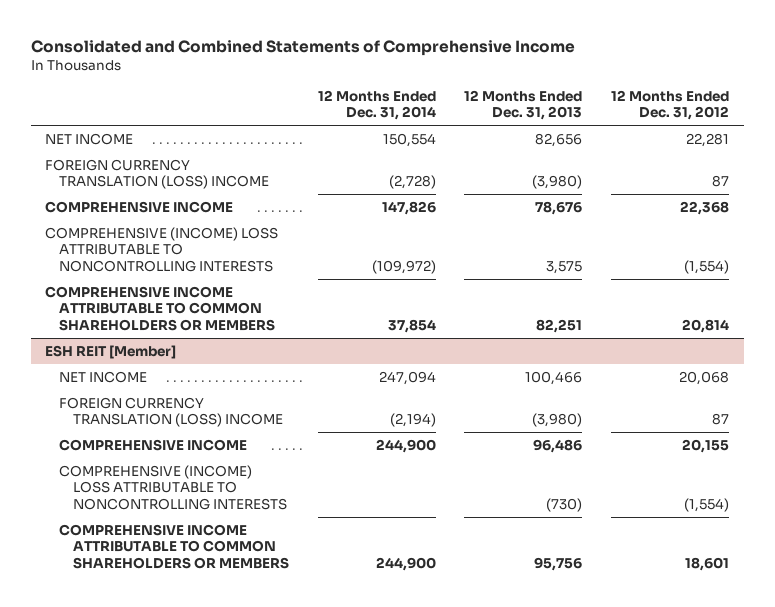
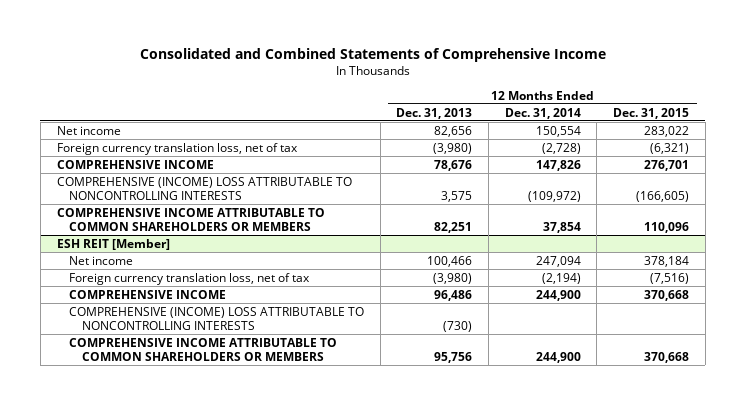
[611,89,730,121] 12 Months Ended Dec. 31, 2012 -> none
none -> [612,107,689,119] Dec. 31, 2015
[45,132,134,145] NET INCOME -> [56,125,121,135] Net income
[45,158,270,190] FOREIGN CURRENCY TRANSLATION (LOSS) INCOME -> [56,142,298,155] Foreign currency translation loss, net of tax
[59,370,148,383] NET INCOME -> [69,255,134,265] Net income
[59,396,283,428] FOREIGN CURRENCY TRANSLATION (LOSS) INCOME -> [69,272,311,285] Foreign currency translation loss, net of tax

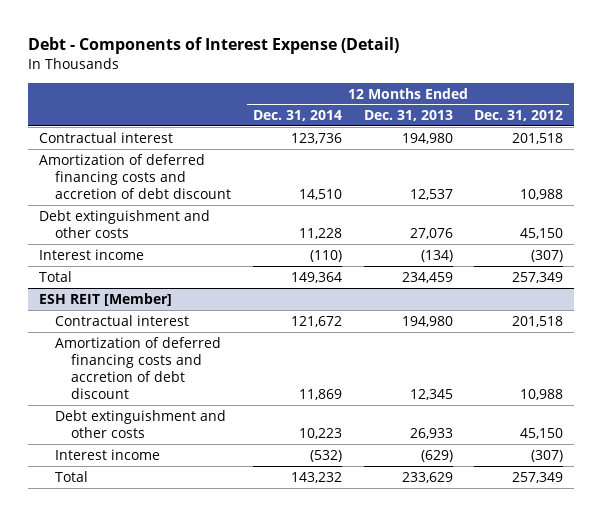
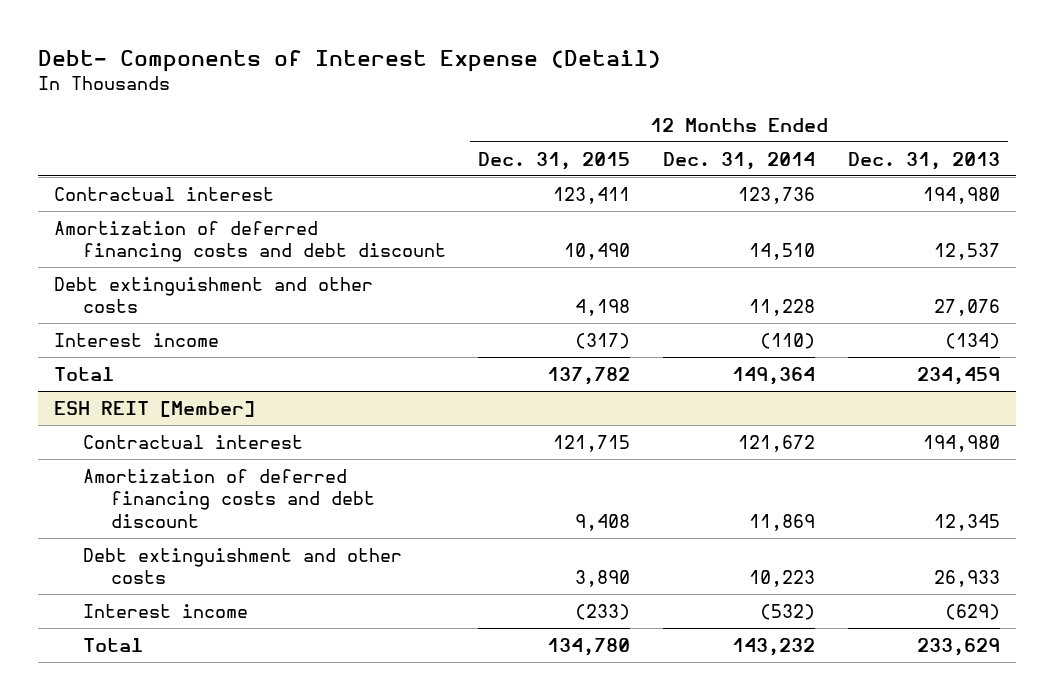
[28,37,400,55] Debt - Components of Interest Expense (Detail) -> [38,49,662,72] Debt- Components of Interest Expense (Detail)
[474,110,564,122] Dec. 31, 2012 -> none
none -> [478,151,631,170] Dec. 31, 2015
[39,153,232,200] Amortization of deferred financing costs and accretion of debt discount -> [54,220,446,263] Amortization of deferred financing costs and debt discount
[55,336,222,400] Amortization of deferred financing costs and accretion of debt discount -> [82,468,375,528] Amortization of deferred financing costs and debt discount

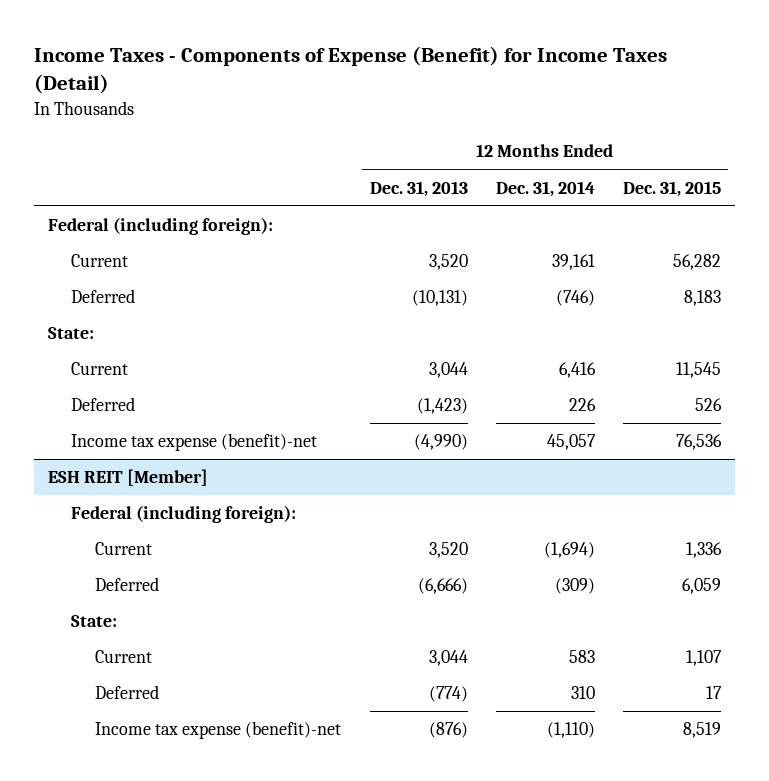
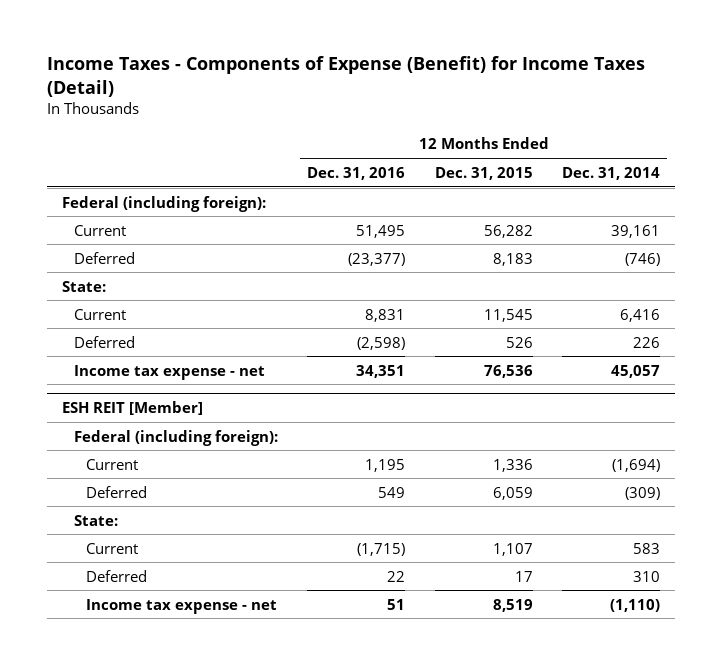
[369,180,468,197] Dec. 31, 2013 -> none
none -> [307,166,406,180] Dec. 31, 2016
[71,433,318,452] Income tax expense (benefit)-net -> [73,364,265,380] Income tax expense - net
[95,721,342,740] Income tax expense (benefit)-net -> [86,598,278,614] Income tax expense - net

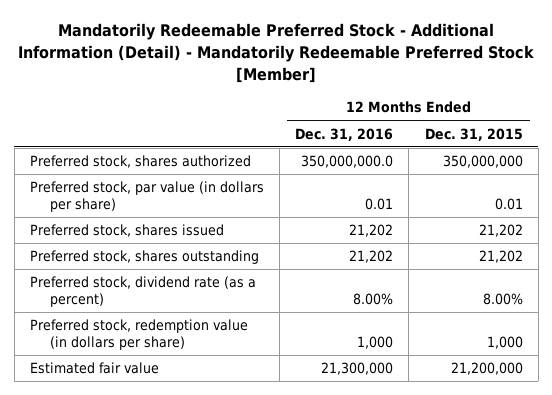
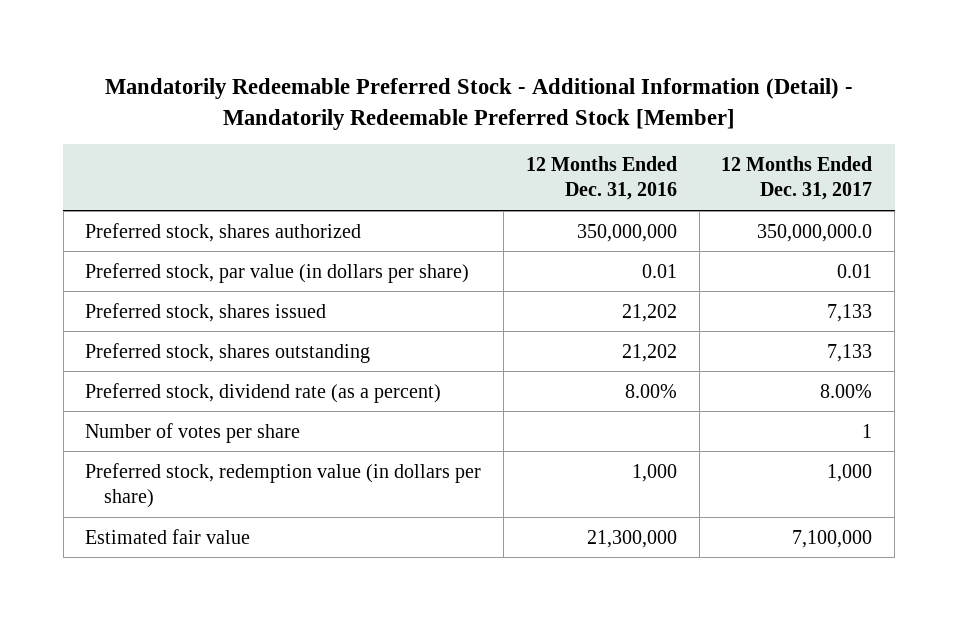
[424,127,523,141] Dec. 31, 2015 -> none
none -> [721,155,873,201] 12 Months Ended Dec. 31, 2017
[301,155,394,169] 350,000,000.0 -> [576,223,677,242] 350,000,000
none -> [85,422,301,443] Number of votes per share

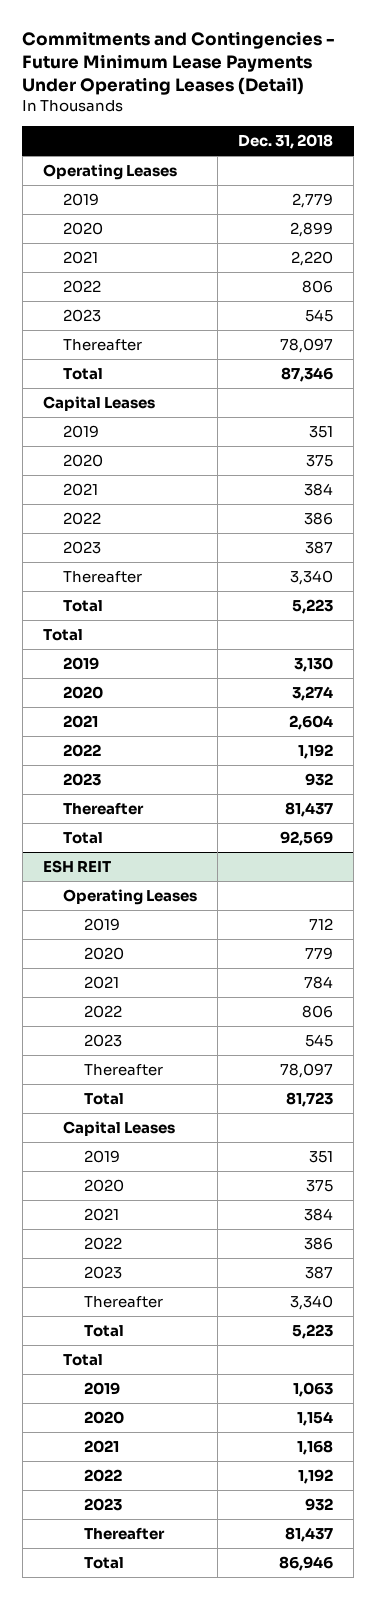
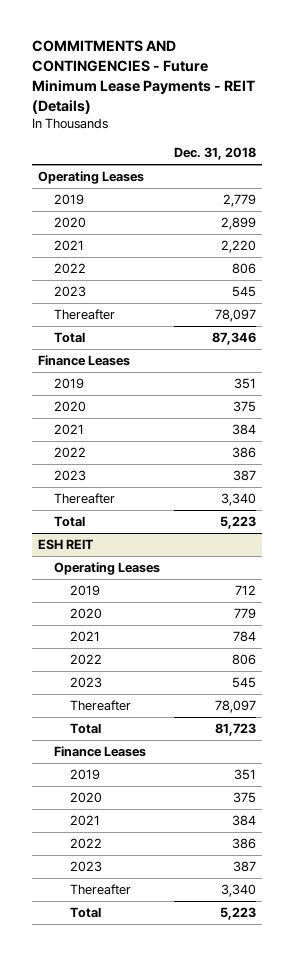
[22,31,336,96] Commitments and Contingencies - Future Minimum Lease Payments Under Operating Leases (Detail) -> [31,40,255,114] COMMITMENTS AND CONTINGENCIES - Future Minimum Lease Payments - REIT (Details)
[42,395,155,411] Capital Leases -> [38,355,131,367] Finance Leases
[42,628,83,641] Total -> none
[63,656,100,670] 2019 -> none
[63,685,104,699] 2020 -> none
[63,714,99,728] 2021 -> none
[63,743,102,757] 2022 -> none
[63,772,102,786] 2023 -> none
[63,801,145,815] Thereafter -> none
[63,831,104,844] Total -> none
[63,1120,176,1136] Capital Leases -> [54,746,147,758] Finance Leases
[63,1353,104,1366] Total -> none
[83,1381,120,1395] 2019 -> none
[83,1410,124,1424] 2020 -> none
[83,1439,119,1453] 2021 -> none
[83,1468,122,1482] 2022 -> none
[83,1497,122,1511] 2023 -> none
[83,1526,165,1540] Thereafter -> none
[83,1556,124,1569] Total -> none

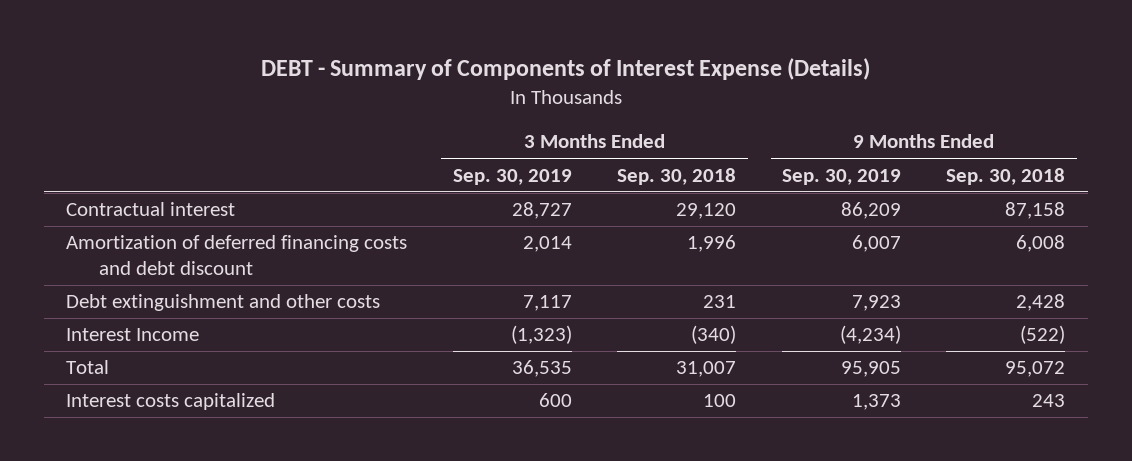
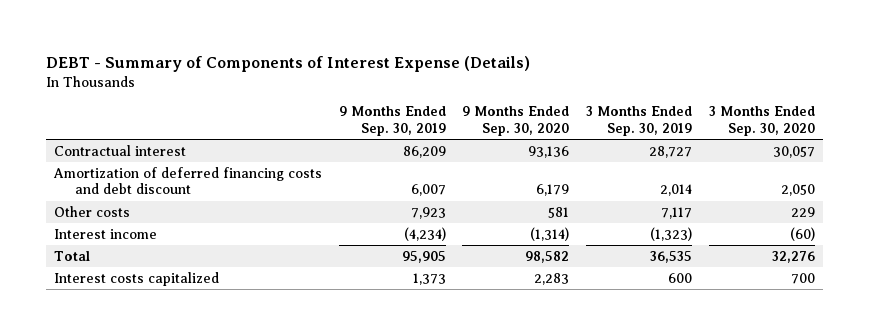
[617,167,737,185] Sep. 30, 2018 -> none
[946,167,1066,185] Sep. 30, 2018 -> none
none -> [462,106,570,136] 9 Months Ended Sep. 30, 2020
none -> [708,106,815,136] 3 Months Ended Sep. 30, 2020
[66,294,381,312] Debt extinguishment and other costs -> [54,205,131,217] Other costs
[66,328,200,342] Interest Income -> [54,228,158,239] Interest income

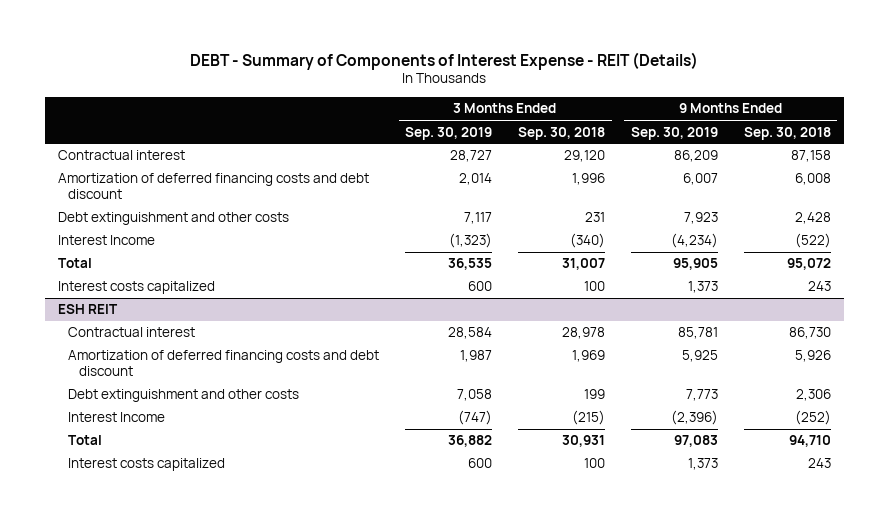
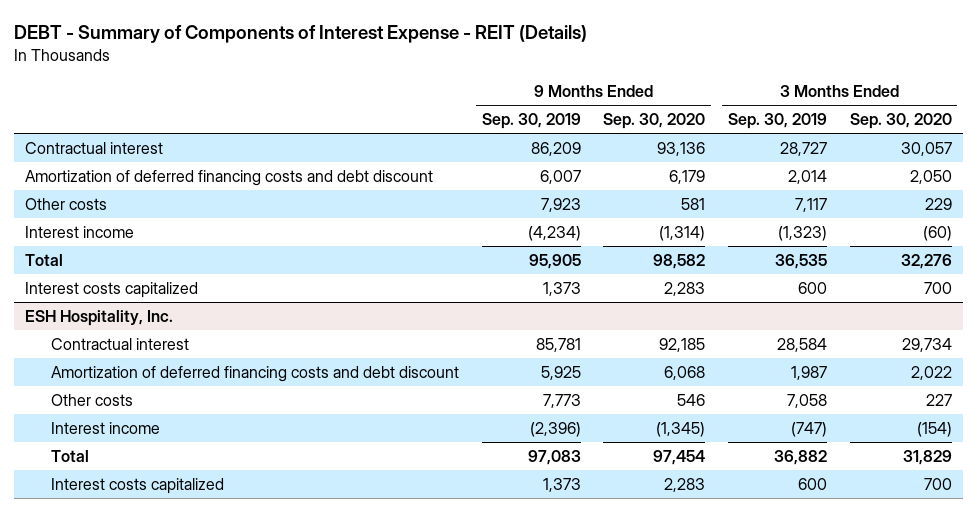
[518,126,606,140] Sep. 30, 2018 -> none
[743,126,831,140] Sep. 30, 2018 -> none
none -> [603,113,706,130] Sep. 30, 2020
none -> [849,113,952,130] Sep. 30, 2020
[57,212,289,226] Debt extinguishment and other costs -> [25,197,108,210] Other costs
[57,235,155,246] Interest Income -> [25,225,135,238] Interest income
[57,304,118,315] ESH REIT -> [25,309,174,326] ESH Hospitality, Inc.
[68,389,300,403] Debt extinguishment and other costs -> [51,393,134,406] Other costs
[68,412,166,423] Interest Income -> [51,421,161,434] Interest income

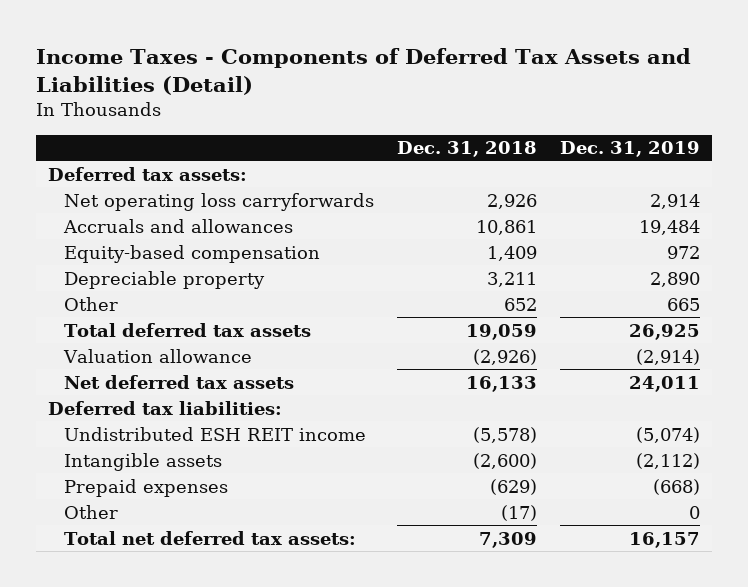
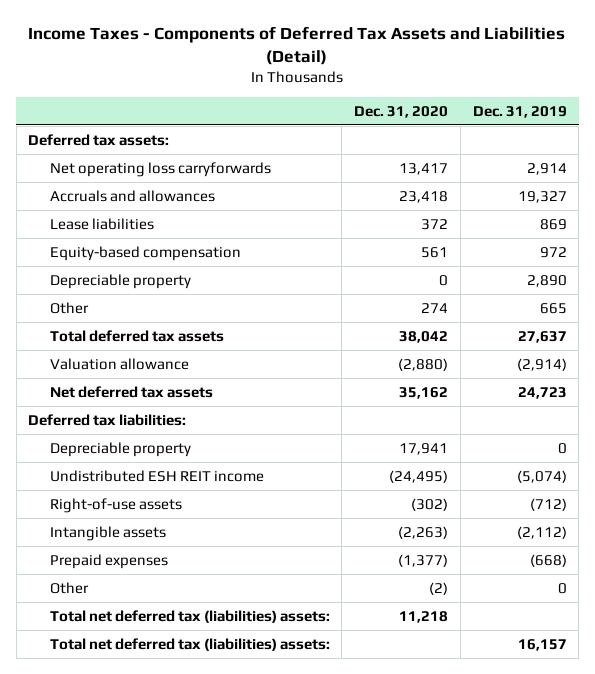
[396,141,537,158] Dec. 31, 2018 -> none
none -> [354,105,449,118] Dec. 31, 2020
[639,219,701,235] 19,484 -> [517,190,567,203] 19,327
none -> [49,217,154,230] Lease liabilities
[629,323,701,340] 26,925 -> [517,330,567,343] 27,637
[629,375,701,392] 24,011 -> [517,386,567,399] 24,723
none -> [49,441,191,457] Depreciable property
none -> [49,497,182,513] Right-of-use assets
none -> [49,609,330,623] Total net deferred tax (liabilities) assets:
[63,530,356,545] Total net deferred tax assets: -> [49,637,330,651] Total net deferred tax (liabilities) assets:

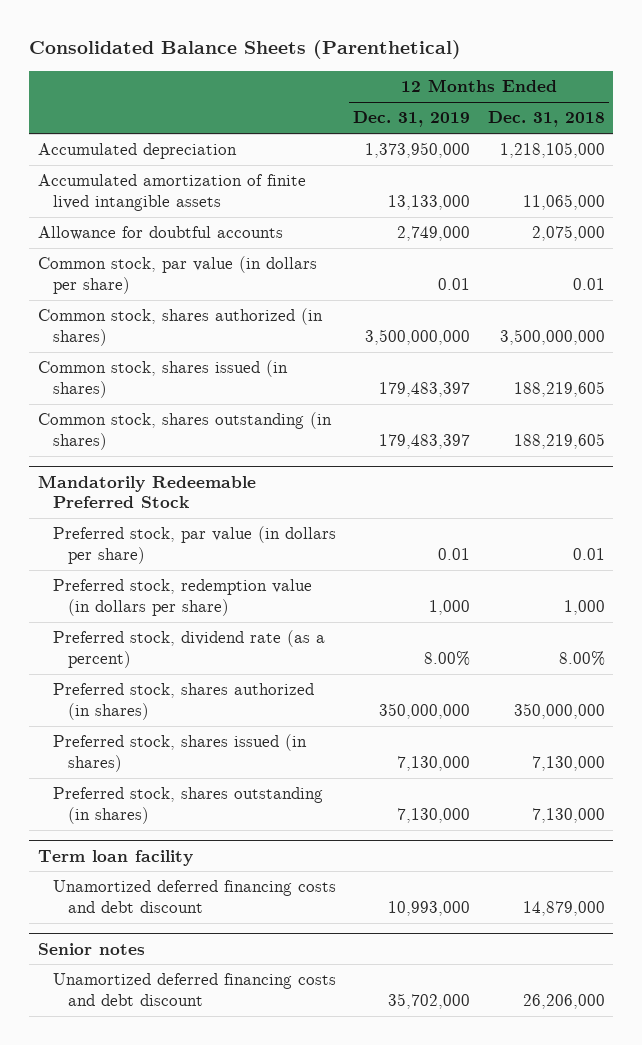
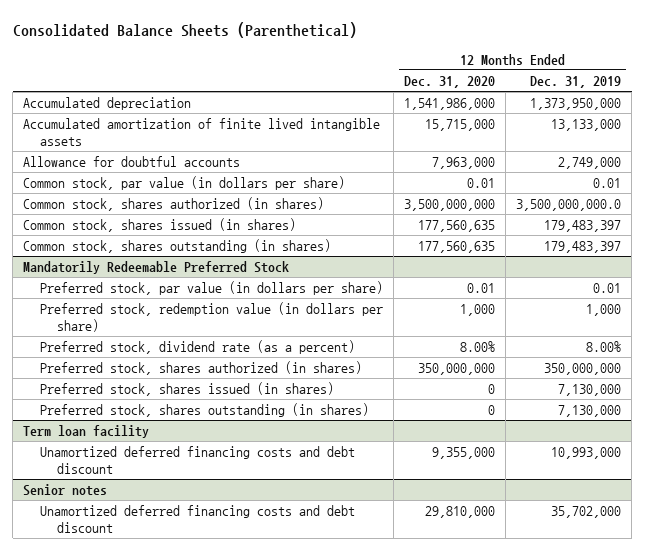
[487,111,605,128] Dec. 31, 2018 -> none
none -> [404,76,496,89] Dec. 31, 2020
[365,328,471,345] 3,500,000,000 -> [516,199,622,212] 3,500,000,000.0

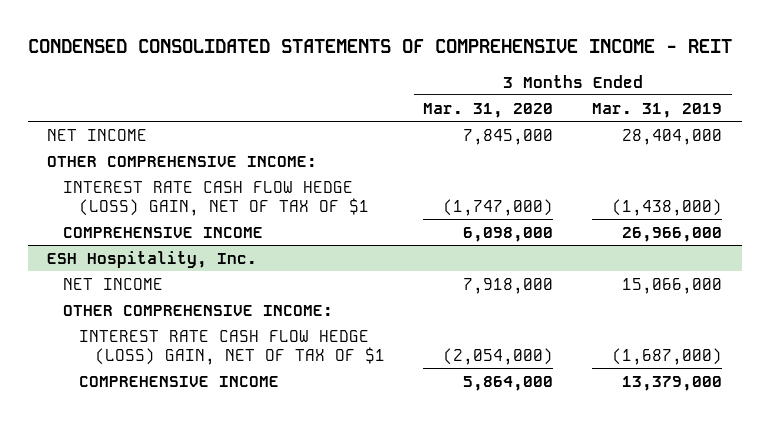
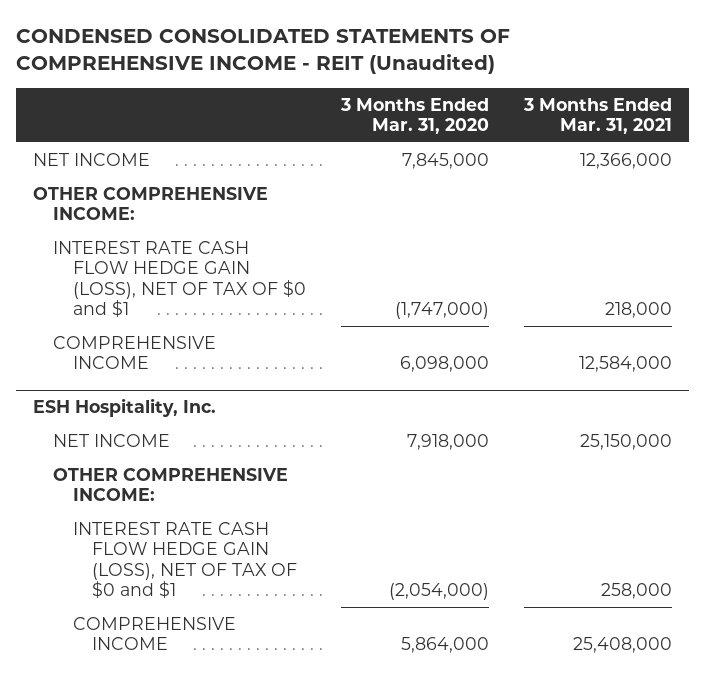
[27,38,732,53] CONDENSED CONSOLIDATED STATEMENTS OF COMPREHENSIVE INCOME - REIT -> [15,28,510,75] CONDENSED CONSOLIDATED STATEMENTS OF COMPREHENSIVE INCOME - REIT (Unaudited)
[592,102,723,118] Mar. 31, 2019 -> none
none -> [522,97,672,134] 3 Months Ended Mar. 31, 2021
[63,180,369,216] INTEREST RATE CASH FLOW HEDGE (LOSS) GAIN, NET OF TAX OF $1 -> [52,240,306,317] INTEREST RATE CASH FLOW HEDGE GAIN (LOSS), NET OF TAX OF $0 and $1
[78,329,385,365] INTEREST RATE CASH FLOW HEDGE (LOSS) GAIN, NET OF TAX OF $1 -> [72,521,298,598] INTEREST RATE CASH FLOW HEDGE GAIN (LOSS), NET OF TAX OF $0 and $1

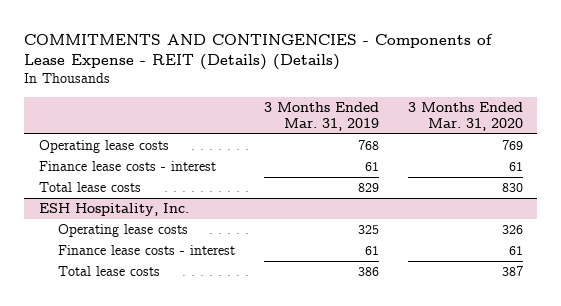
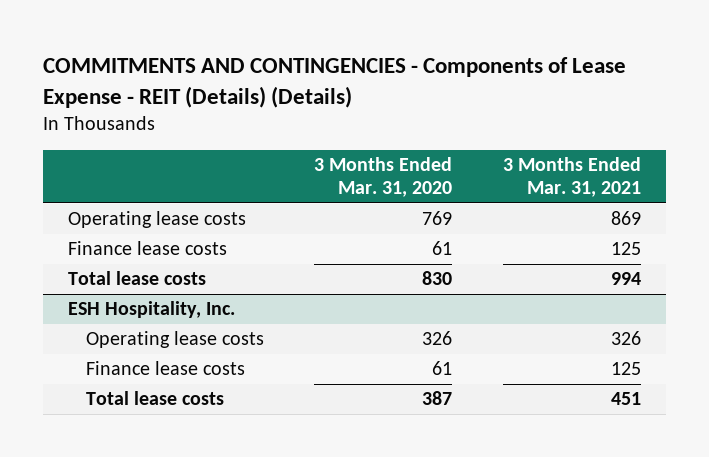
[263,101,379,131] 3 Months Ended Mar. 31, 2019 -> none
none -> [502,156,641,198] 3 Months Ended Mar. 31, 2021
[38,161,216,172] Finance lease costs - interest -> [68,241,228,256] Finance lease costs
[57,245,235,256] Finance lease costs - interest -> [85,361,245,376] Finance lease costs

